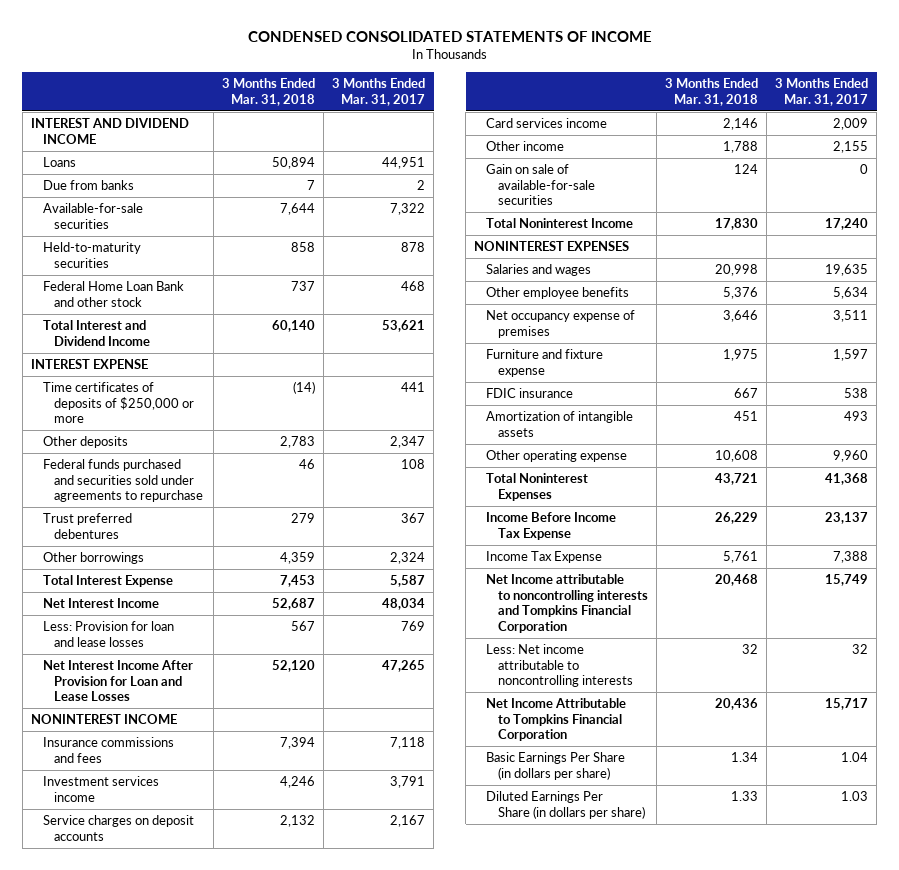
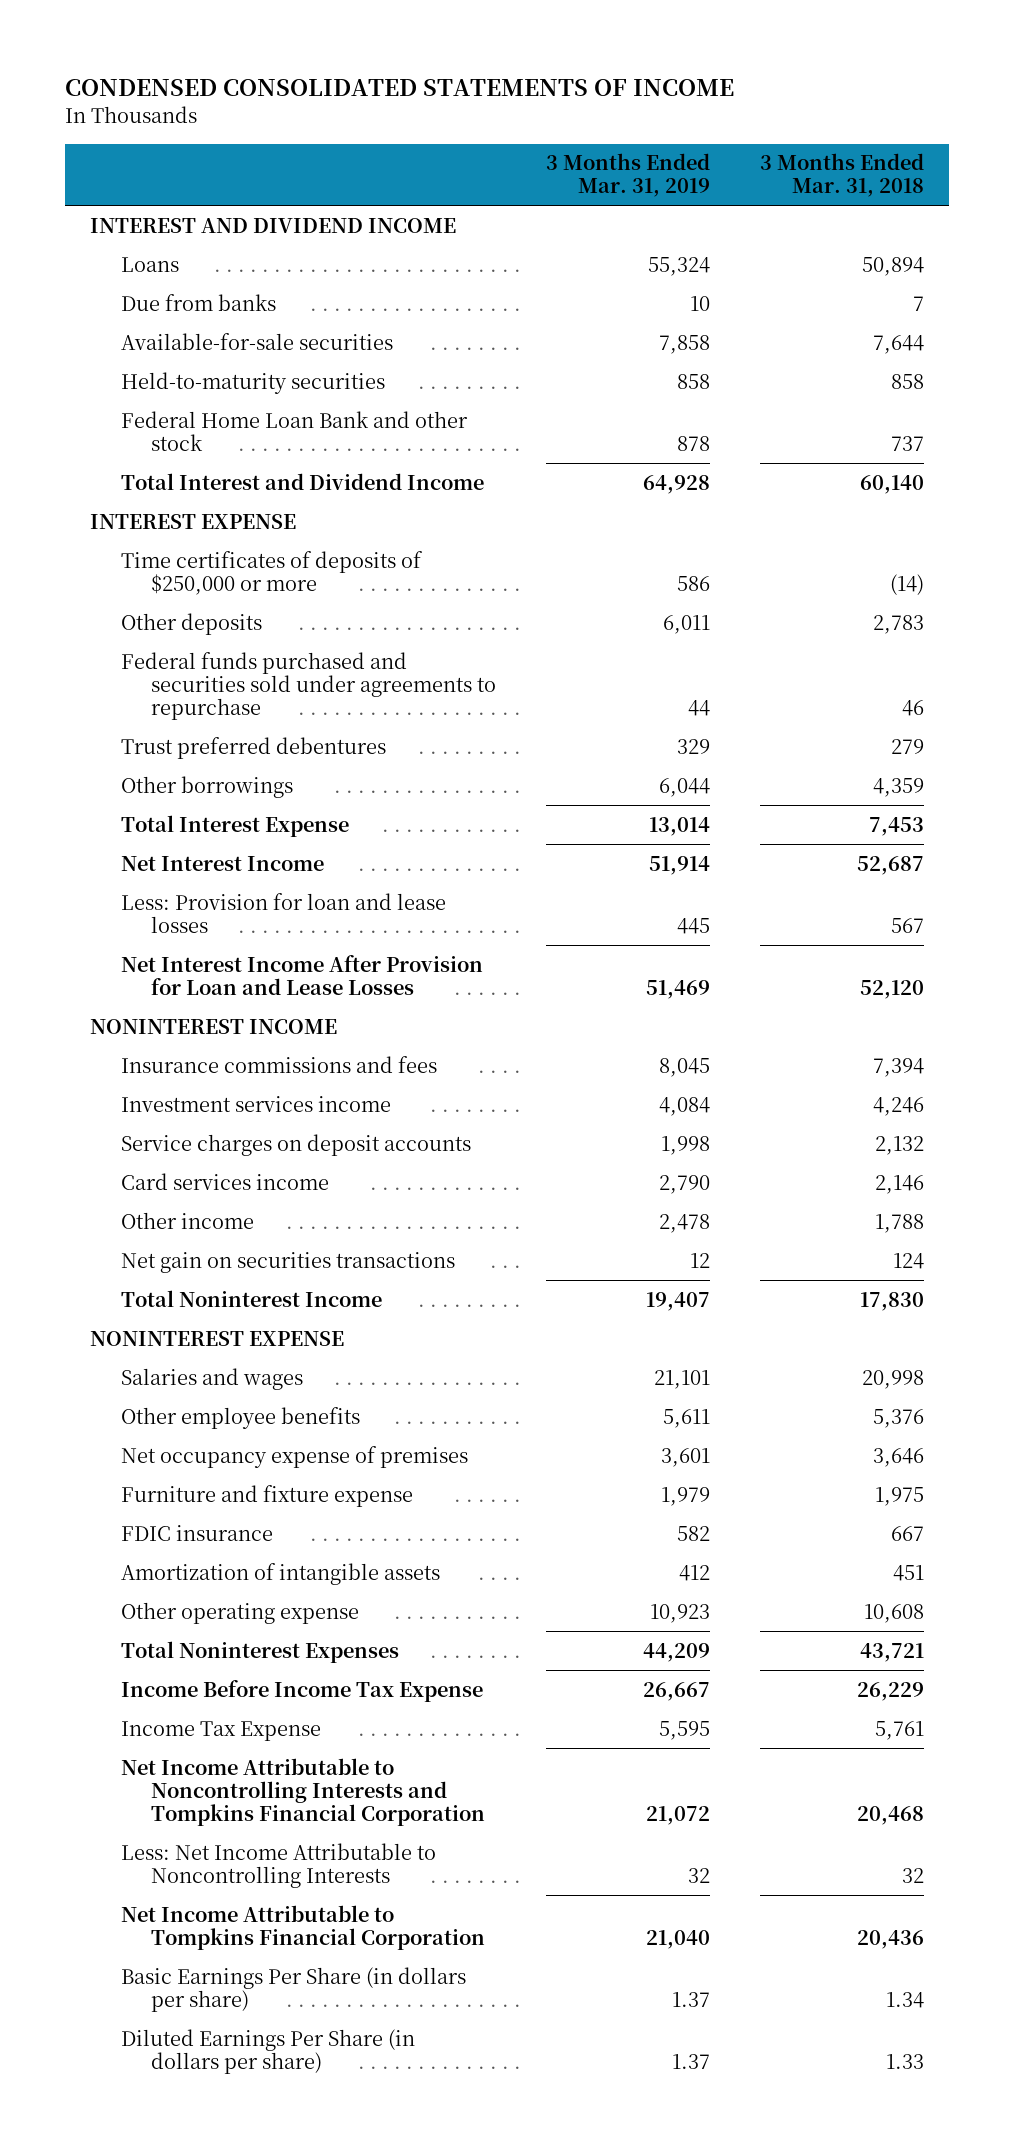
[332,78,426,106] 3 Months Ended Mar. 31, 2017 -> none
none -> [546,153,711,198] 3 Months Ended Mar. 31, 2019
[485,164,595,206] Gain on sale of available-for-sale securities -> [120,1251,455,1273] Net gain on securities transactions
[474,241,630,252] NONINTEREST EXPENSES -> [89,1330,344,1346] NONINTEREST EXPENSE
[485,574,648,633] Net Income attributable to noncontrolling interests and Tompkins Financial Corporation -> [120,1757,486,1827] Net Income Attributable to Noncontrolling Interests and Tompkins Financial Corporation
[485,644,633,688] Less: Net income attributable to noncontrolling interests -> [120,1842,436,1888] Less: Net Income Attributable to Noncontrolling Interests

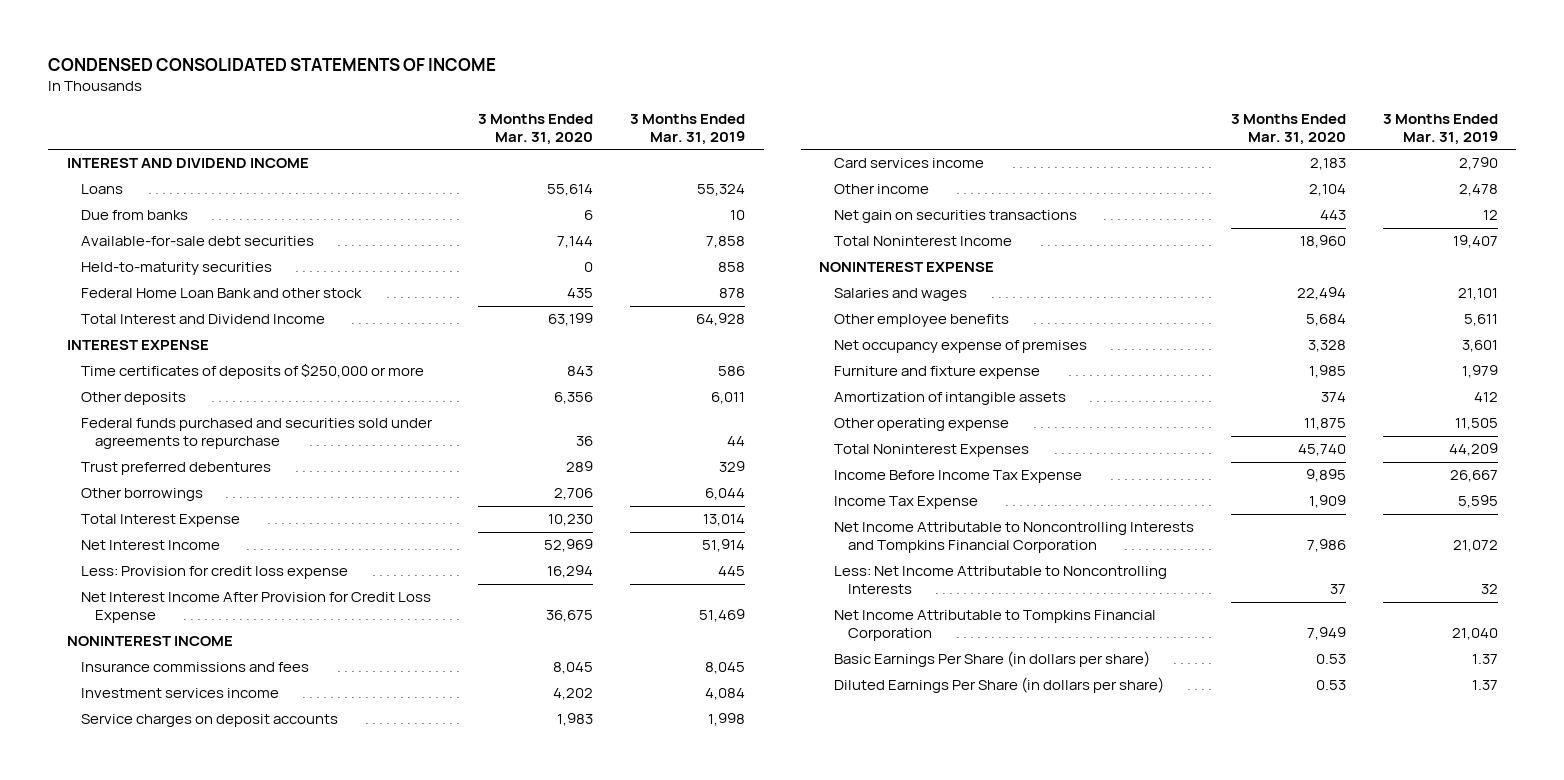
[759,153,924,198] 3 Months Ended Mar. 31, 2018 -> none
none -> [478,114,594,145] 3 Months Ended Mar. 31, 2020
[120,332,393,350] Available-for-sale securities -> [81,236,315,247] Available-for-sale debt securities
[120,892,446,933] Less: Provision for loan and lease losses -> [81,566,349,580] Less: Provision for credit loss expense
[120,954,483,995] Net Interest Income After Provision for Loan and Lease Losses -> [81,592,432,624] Net Interest Income After Provision for Credit Loss Expense
[120,1524,273,1541] FDIC insurance -> none
[650,1603,711,1623] 10,923 -> [1454,418,1498,431] 11,505

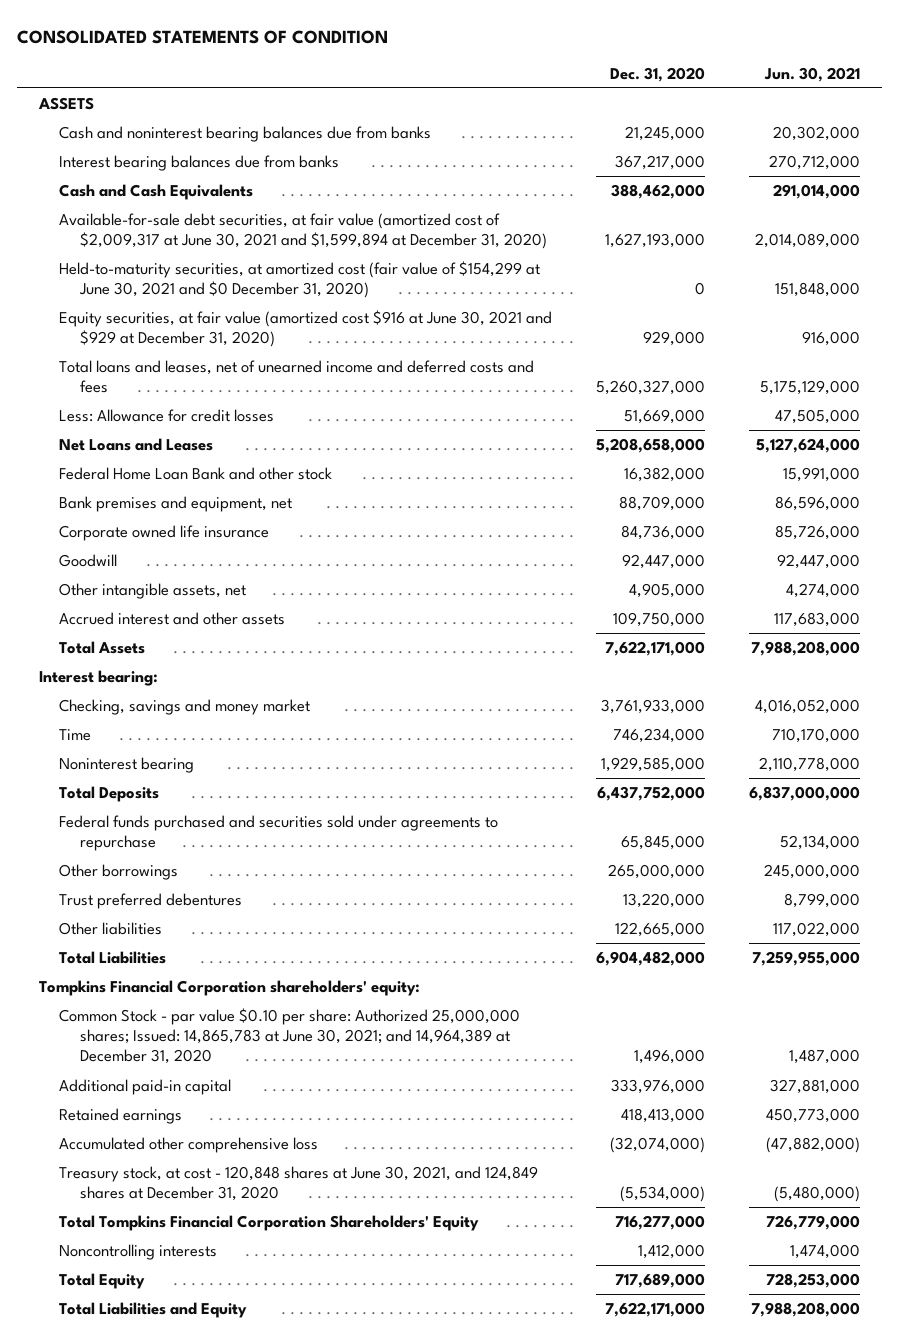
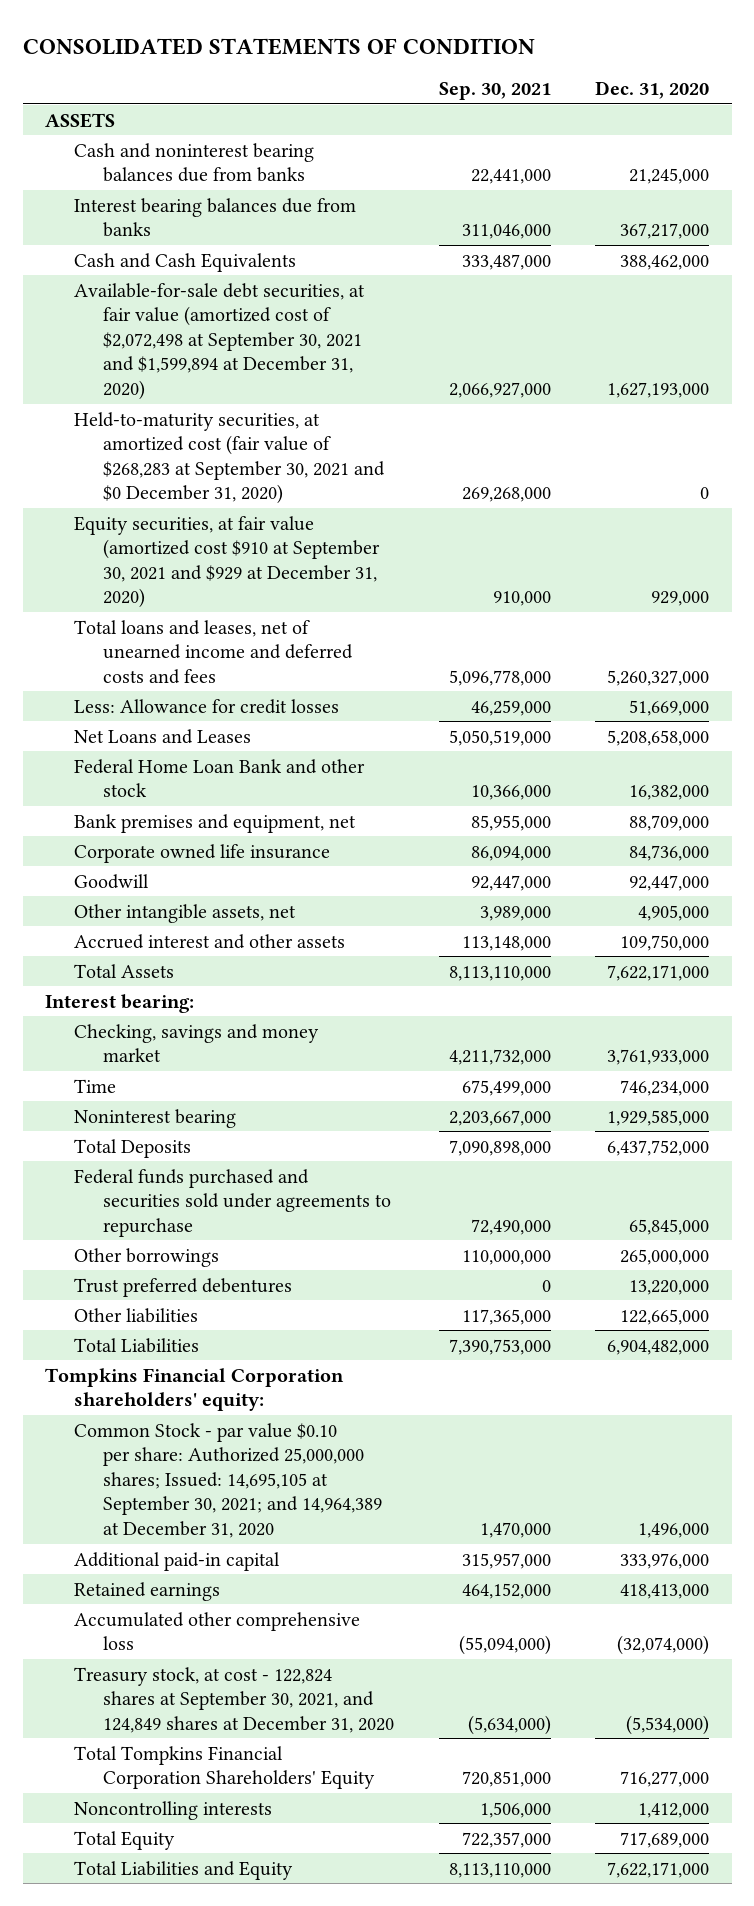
[764,66,861,82] Jun. 30, 2021 -> none
none -> [438,82,551,101] Sep. 30, 2021
[59,212,547,250] Available-for-sale debt securities, at fair value (amortized cost of $2,009,317 at June 30, 2021 and $1,599,894 at December 31, 2020) -> [73,282,365,400] Available-for-sale debt securities, at fair value (amortized cost of $2,072,498 at September 30, 2021 and $1,599,894 at December 31, 2020)
[59,260,541,299] Held-to-maturity securities, at amortized cost (fair value of $154,299 at June 30, 2021 and $0 December 31, 2020) -> [73,411,385,505] Held-to-maturity securities, at amortized cost (fair value of $268,283 at September 30, 2021 and $0 December 31, 2020)
[59,309,553,348] Equity securities, at fair value (amortized cost $916 at June 30, 2021 and $929 at December 31, 2020) -> [73,515,380,609] Equity securities, at fair value (amortized cost $910 at September 30, 2021 and $929 at December 31, 2020)
[59,1007,521,1065] Common Stock - par value $0.10 per share: Authorized 25,000,000 shares; Issued: 14,865,783 at June 30, 2021; and 14,964,389 at December 31, 2020 -> [73,1422,382,1538] Common Stock - par value $0.10 per share: Authorized 25,000,000 shares; Issued: 14,695,105 at September 30, 2021; and 14,964,389 at December 31, 2020
[59,1165,539,1202] Treasury stock, at cost - 120,848 shares at June 30, 2021, and 124,849 shares at December 31, 2020 -> [73,1666,394,1733] Treasury stock, at cost - 122,824 shares at September 30, 2021, and 124,849 shares at December 31, 2020

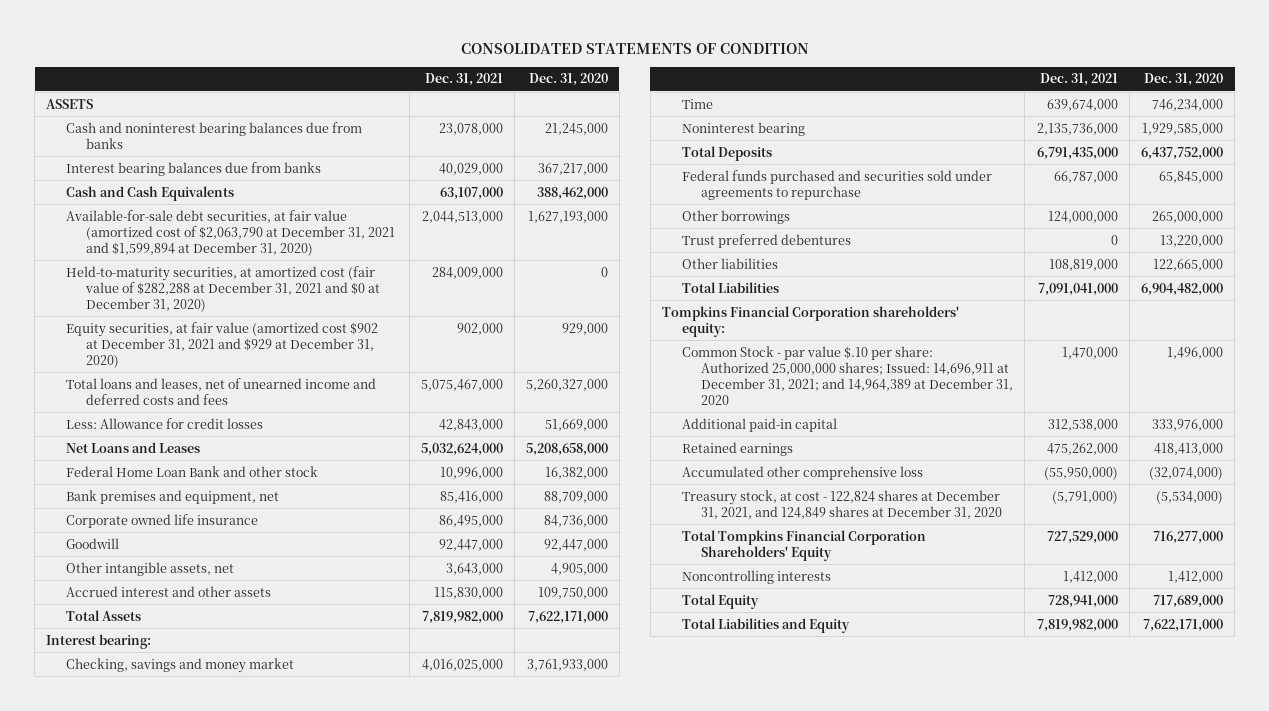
[438,82,551,101] Sep. 30, 2021 -> none
none -> [424,73,503,87] Dec. 31, 2021
[73,282,365,400] Available-for-sale debt securities, at fair value (amortized cost of $2,072,498 at September 30, 2021 and $1,599,894 at December 31, 2020) -> [66,209,395,256] Available-for-sale debt securities, at fair value (amortized cost of $2,063,790 at December 31, 2021 and $1,599,894 at December 31, 2020)
[73,411,385,505] Held-to-maturity securities, at amortized cost (fair value of $268,283 at September 30, 2021 and $0 December 31, 2020) -> [66,265,380,312] Held-to-maturity securities, at amortized cost (fair value of $282,288 at December 31, 2021 and $0 at December 31, 2020)
[73,515,380,609] Equity securities, at fair value (amortized cost $910 at September 30, 2021 and $929 at December 31, 2020) -> [66,321,379,368] Equity securities, at fair value (amortized cost $902 at December 31, 2021 and $929 at December 31, 2020)
[73,1422,382,1538] Common Stock - par value $0.10 per share: Authorized 25,000,000 shares; Issued: 14,695,105 at September 30, 2021; and 14,964,389 at December 31, 2020 -> [681,345,1014,405] Common Stock - par value $.10 per share: Authorized 25,000,000 shares; Issued: 14,696,911 at December 31, 2021; and 14,964,389 at December 31, 2020
[73,1666,394,1733] Treasury stock, at cost - 122,824 shares at September 30, 2021, and 124,849 shares at December 31, 2020 -> [681,489,1003,519] Treasury stock, at cost - 122,824 shares at December 31, 2021, and 124,849 shares at December 31, 2020

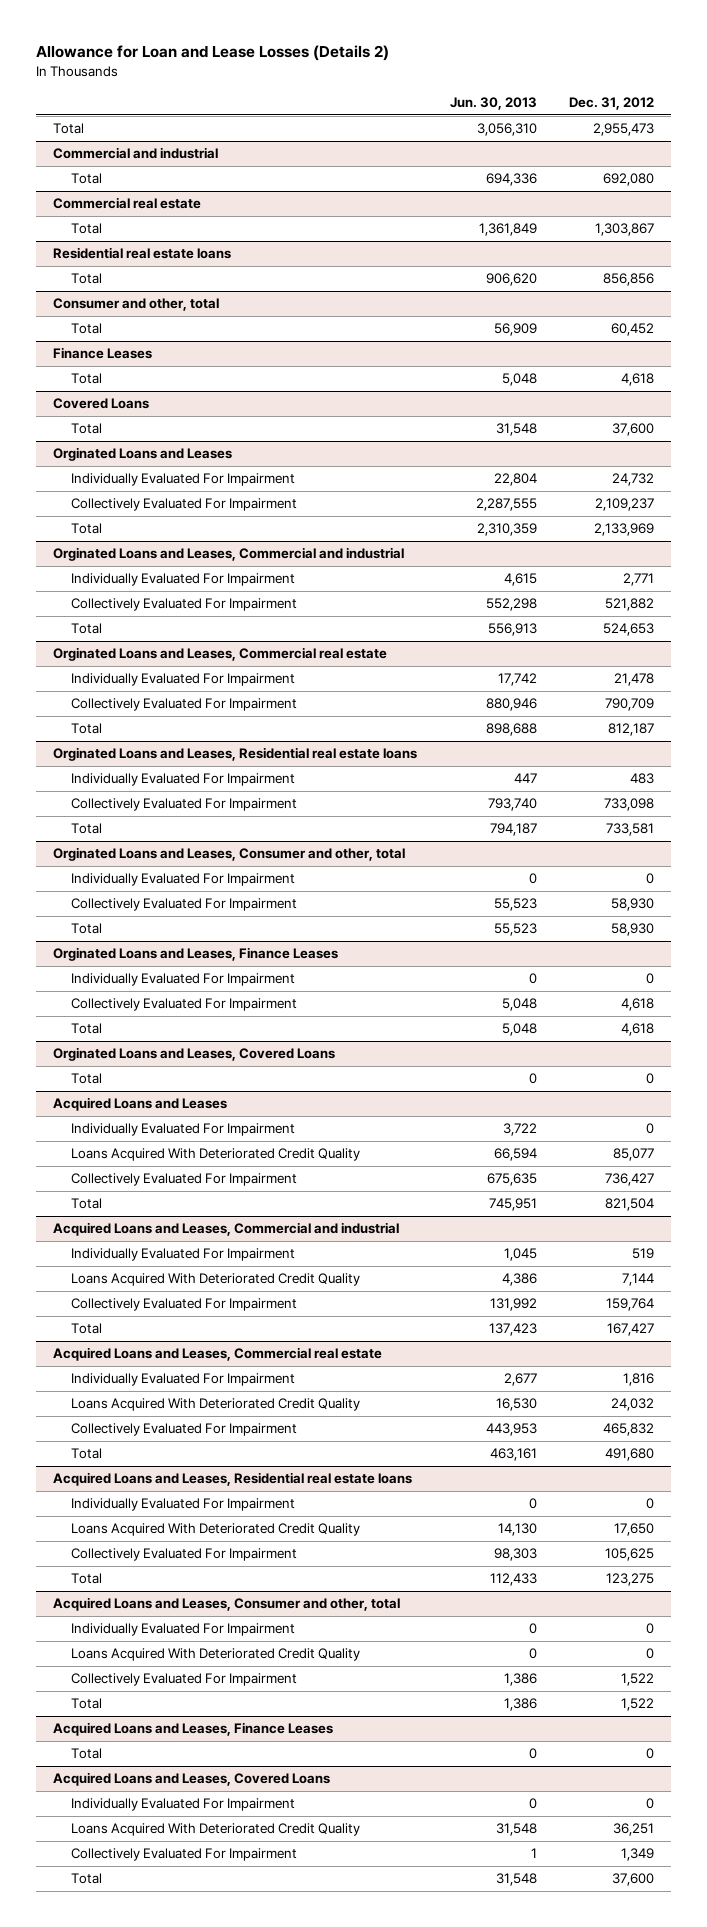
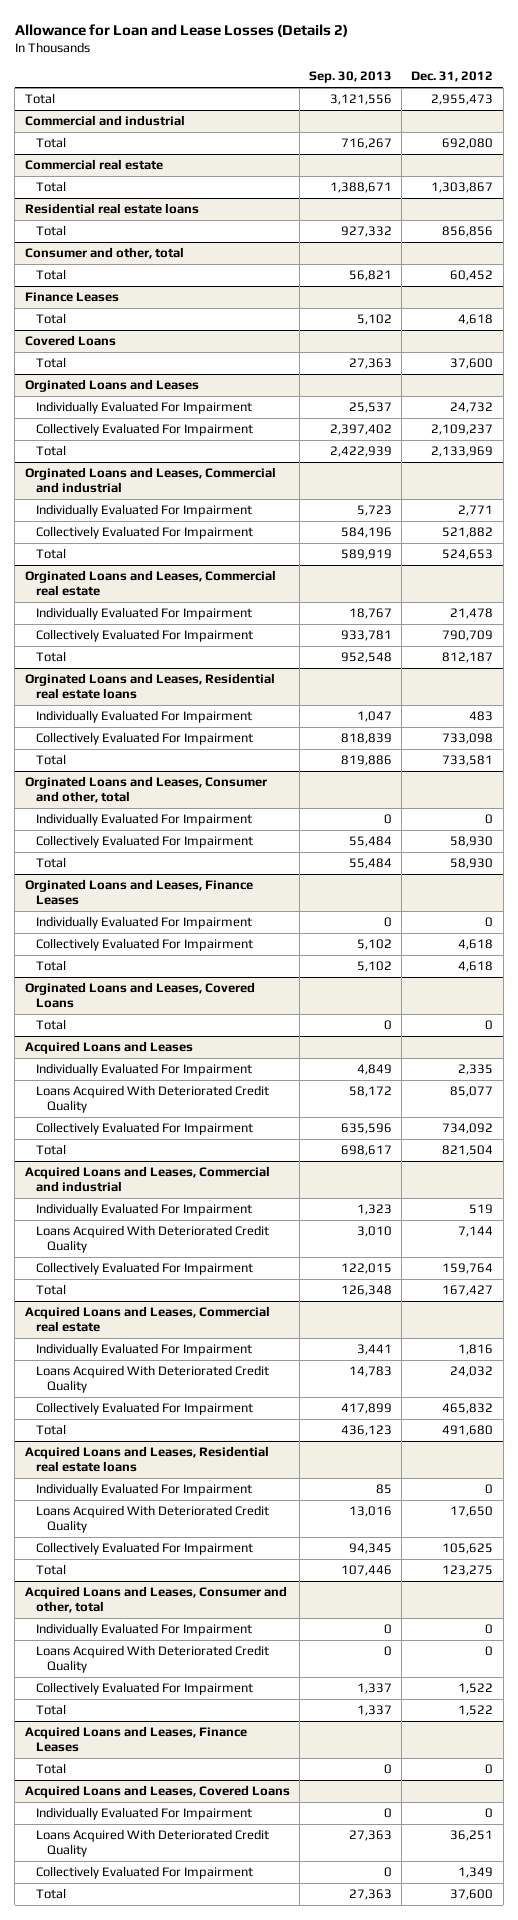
[449,96,537,110] Jun. 30, 2013 -> none
none -> [308,71,392,84] Sep. 30, 2013
[646,1123,655,1135] 0 -> [458,1064,494,1076] 2,335
[605,1173,655,1187] 736,427 -> [442,1123,494,1135] 734,092

